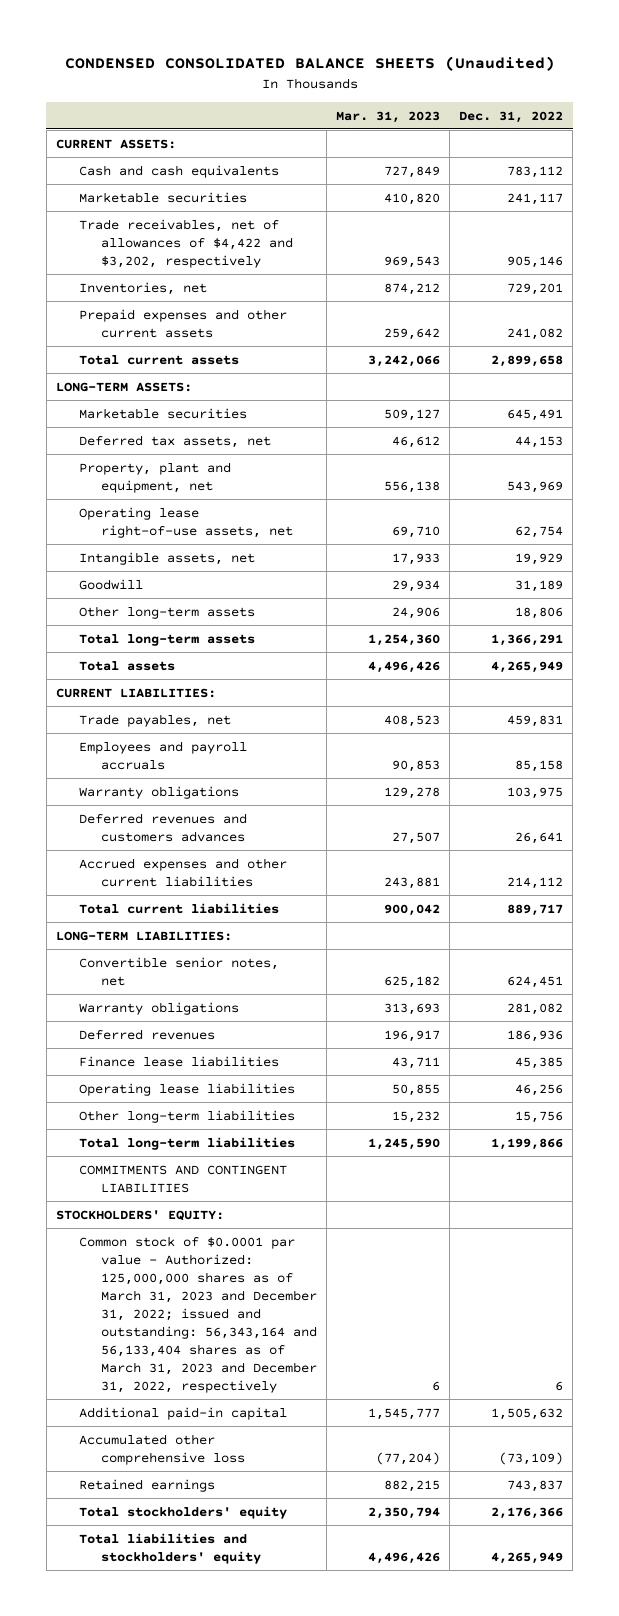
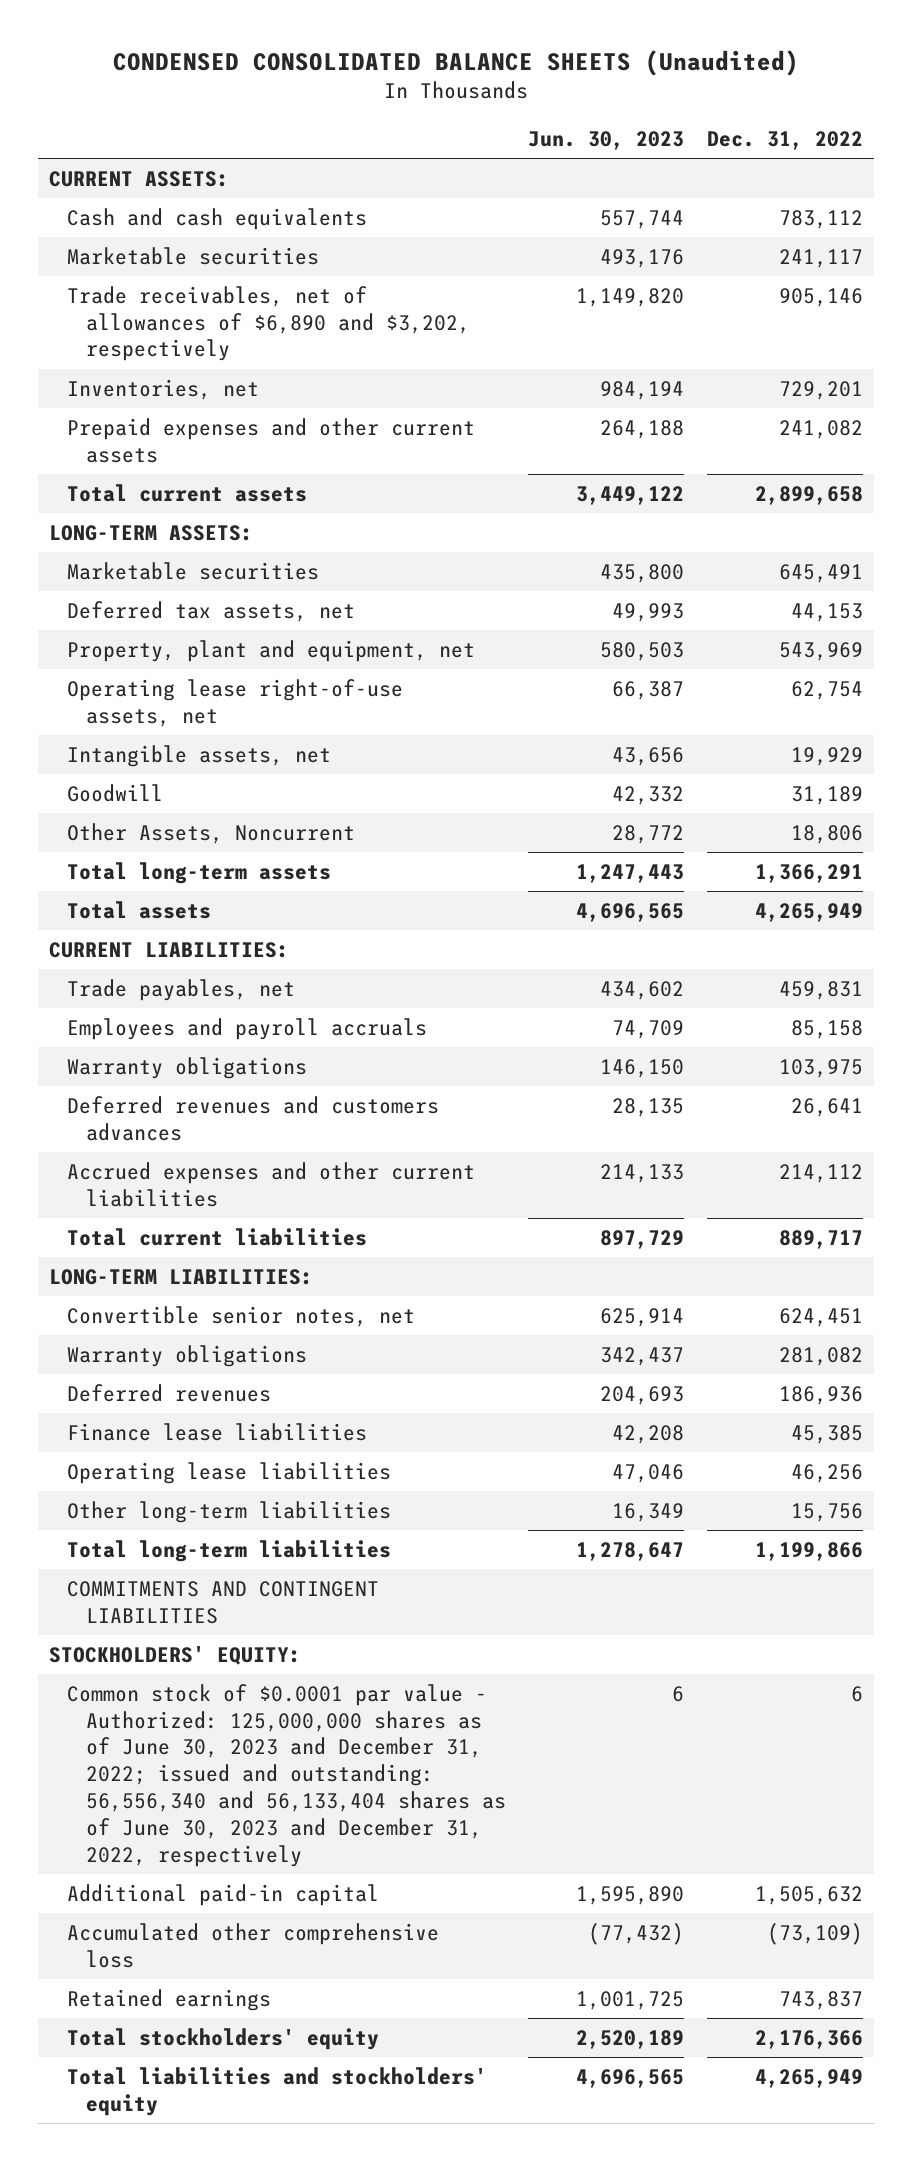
[336,110,441,123] Mar. 31, 2023 -> none
none -> [528,131,685,151] Jun. 30, 2023
[78,218,294,268] Trade receivables, net of allowances of $4,422 and $3,202, respectively -> [67,285,471,362] Trade receivables, net of allowances of $6,890 and $3,202, respectively
[78,605,255,619] Other long-term assets -> [67,822,356,844] Other Assets, Noncurrent
[78,1235,318,1393] Common stock of $0.0001 par value - Authorized: 125,000,000 shares as of March 31, 2023 and December 31, 2022; issued and outstanding: 56,343,164 and 56,133,404 shares as of March 31, 2023 and December 31, 2022, respectively -> [67,1683,507,1867] Common stock of $0.0001 par value - Authorized: 125,000,000 shares as of June 30, 2023 and December 31, 2022; issued and outstanding: 56,556,340 and 56,133,404 shares as of June 30, 2023 and December 31, 2022, respectively

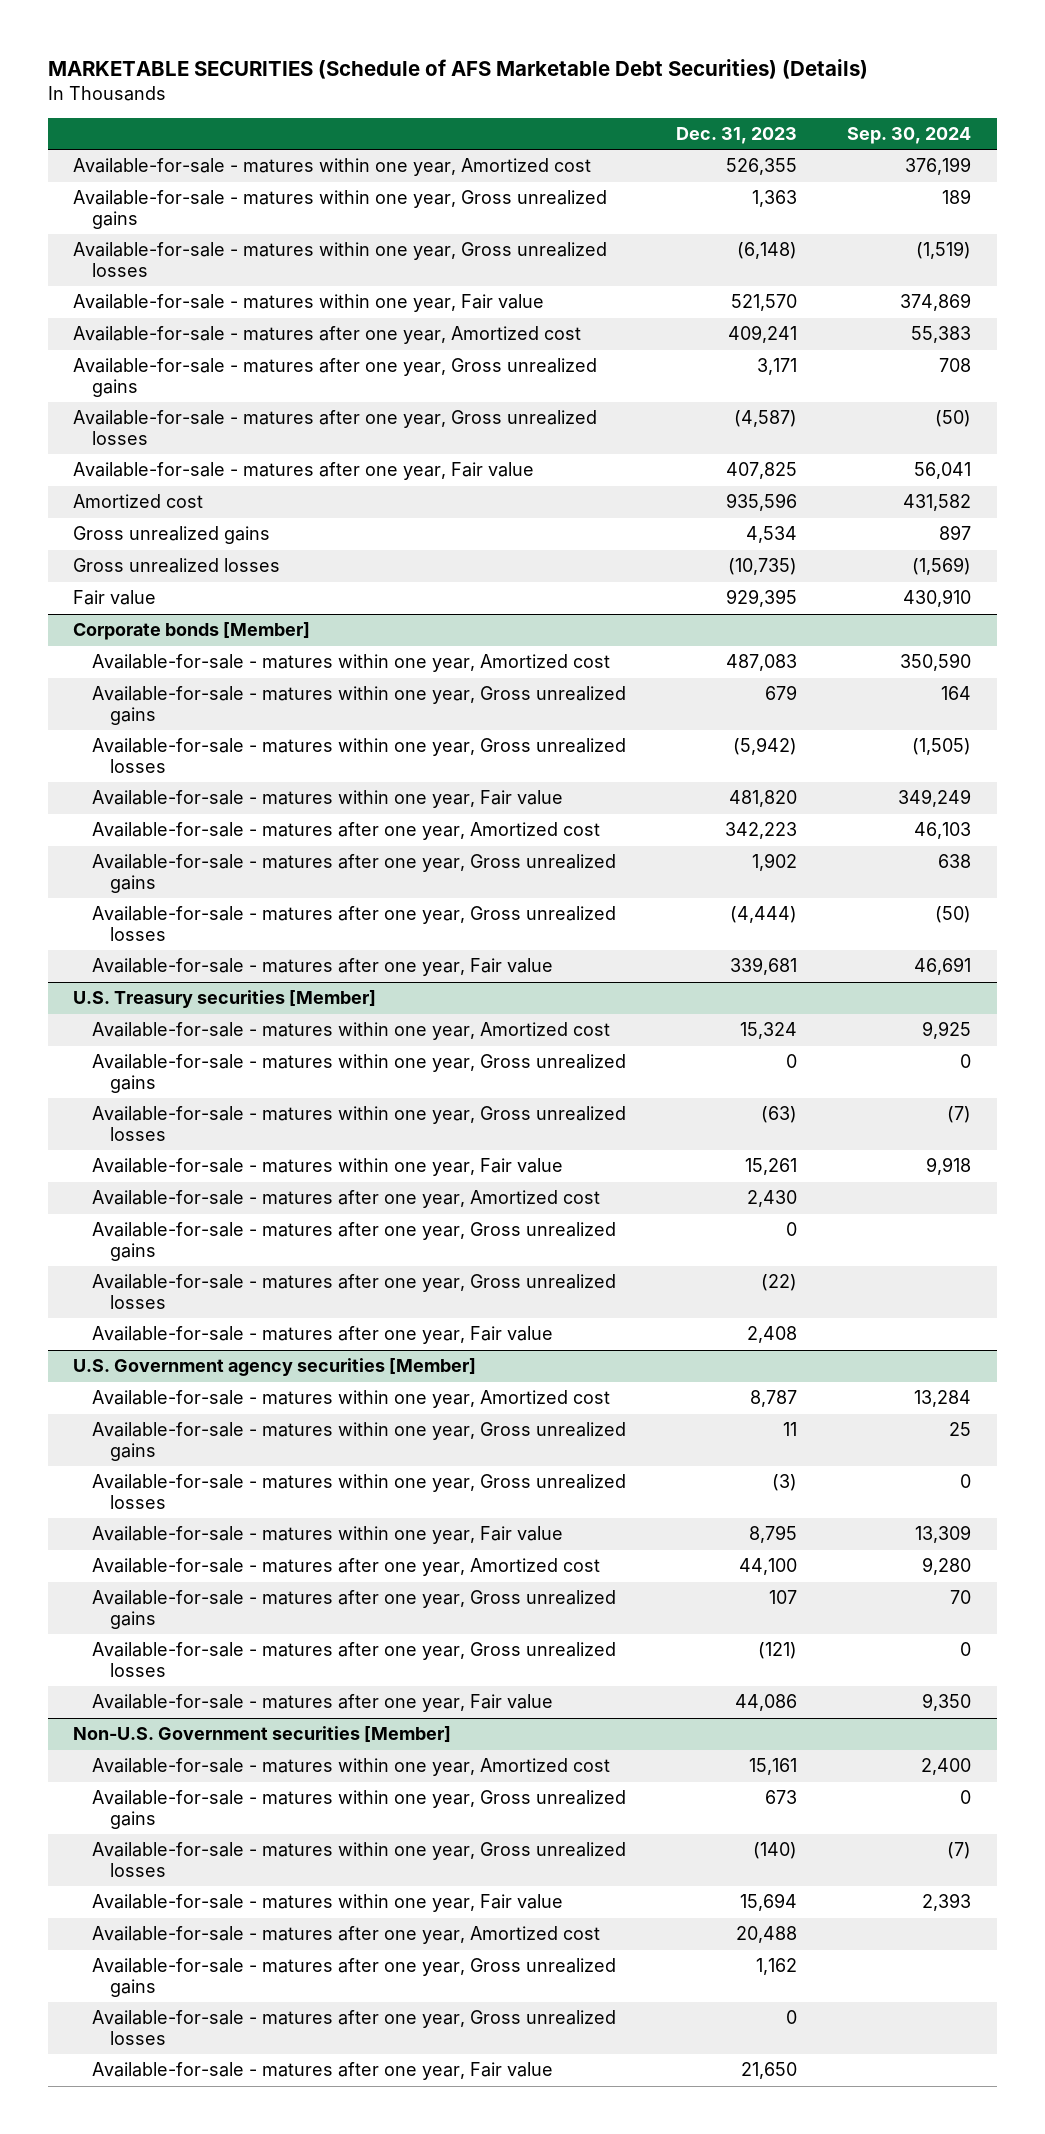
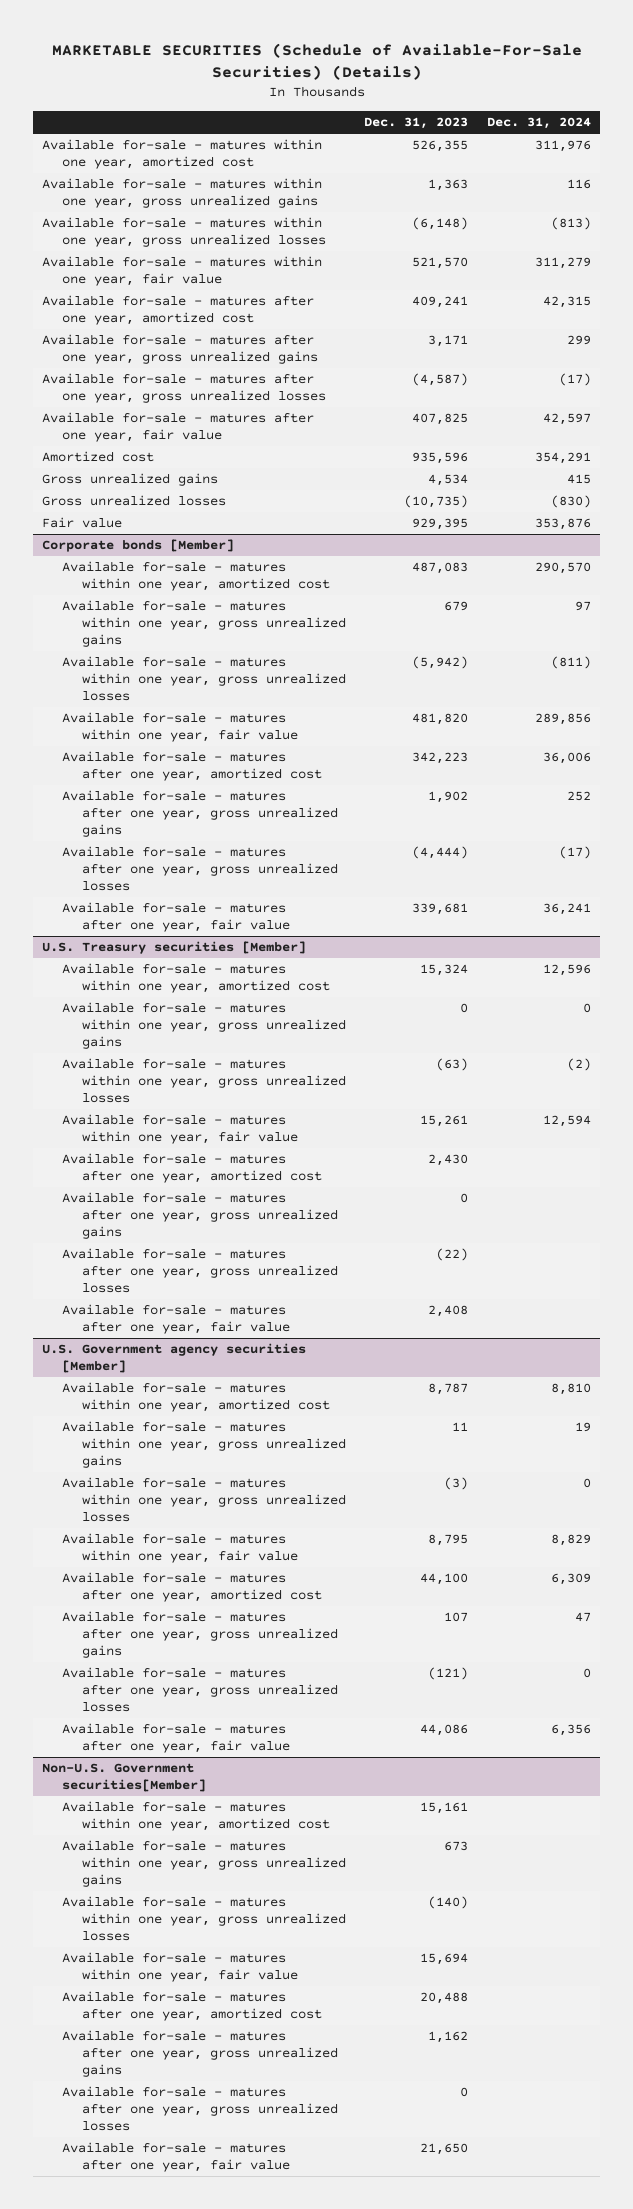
[48,58,869,79] MARKETABLE SECURITIES (Schedule of AFS Marketable Debt Securities) (Details) -> [51,43,582,81] MARKETABLE SECURITIES (Schedule of Available-For-Sale Securities) (Details)
[847,126,972,144] Sep. 30, 2024 -> none
none -> [486,116,591,129] Dec. 31, 2024
[73,158,592,177] Available-for-sale - matures within one year, Amortized cost -> [42,139,323,170] Available for-sale - matures within one year, amortized cost
[73,190,608,230] Available-for-sale - matures within one year, Gross unrealized gains -> [42,178,323,209] Available for-sale - matures within one year, gross unrealized gains
[73,242,608,278] Available-for-sale - matures within one year, Gross unrealized losses -> [42,217,327,248] Available for-sale - matures within one year, gross unrealized losses
[73,294,545,313] Available-for-sale - matures within one year, Fair value -> [42,256,323,287] Available for-sale - matures within one year, fair value
[73,326,582,345] Available-for-sale - matures after one year, Amortized cost -> [42,295,315,326] Available for-sale - matures after one year, amortized cost
[73,358,598,398] Available-for-sale - matures after one year, Gross unrealized gains -> [42,334,319,365] Available for-sale - matures after one year, gross unrealized gains
[73,410,598,446] Available-for-sale - matures after one year, Gross unrealized losses -> [42,373,327,404] Available for-sale - matures after one year, gross unrealized losses
[73,462,535,481] Available-for-sale - matures after one year, Fair value -> [42,412,315,443] Available for-sale - matures after one year, fair value
[91,654,610,673] Available-for-sale - matures within one year, Amortized cost -> [62,561,330,592] Available for-sale - matures within one year, amortized cost
[91,686,626,726] Available-for-sale - matures within one year, Gross unrealized gains -> [62,600,346,648] Available for-sale - matures within one year, gross unrealized gains
[91,738,626,774] Available-for-sale - matures within one year, Gross unrealized losses -> [62,656,346,702] Available for-sale - matures within one year, gross unrealized losses
[91,790,563,809] Available-for-sale - matures within one year, Fair value -> [62,712,298,743] Available for-sale - matures within one year, fair value
[91,822,600,841] Available-for-sale - matures after one year, Amortized cost -> [62,751,322,782] Available for-sale - matures after one year, amortized cost
[91,854,616,894] Available-for-sale - matures after one year, Gross unrealized gains -> [62,790,338,838] Available for-sale - matures after one year, gross unrealized gains
[91,906,616,942] Available-for-sale - matures after one year, Gross unrealized losses -> [62,846,338,892] Available for-sale - matures after one year, gross unrealized losses
[91,958,553,977] Available-for-sale - matures after one year, Fair value -> [62,902,290,933] Available for-sale - matures after one year, fair value
[91,1022,610,1041] Available-for-sale - matures within one year, Amortized cost -> [62,963,330,994] Available for-sale - matures within one year, amortized cost
[91,1054,626,1094] Available-for-sale - matures within one year, Gross unrealized gains -> [62,1002,346,1050] Available for-sale - matures within one year, gross unrealized gains
[91,1106,626,1142] Available-for-sale - matures within one year, Gross unrealized losses -> [62,1058,346,1104] Available for-sale - matures within one year, gross unrealized losses
[91,1158,563,1177] Available-for-sale - matures within one year, Fair value -> [62,1114,298,1145] Available for-sale - matures within one year, fair value
[91,1190,600,1209] Available-for-sale - matures after one year, Amortized cost -> [62,1153,322,1184] Available for-sale - matures after one year, amortized cost
[91,1222,616,1262] Available-for-sale - matures after one year, Gross unrealized gains -> [62,1192,338,1240] Available for-sale - matures after one year, gross unrealized gains
[91,1274,616,1310] Available-for-sale - matures after one year, Gross unrealized losses -> [62,1248,338,1294] Available for-sale - matures after one year, gross unrealized losses
[91,1326,553,1345] Available-for-sale - matures after one year, Fair value -> [62,1304,290,1335] Available for-sale - matures after one year, fair value
[91,1390,610,1409] Available-for-sale - matures within one year, Amortized cost -> [62,1382,330,1413] Available for-sale - matures within one year, amortized cost
[91,1422,626,1462] Available-for-sale - matures within one year, Gross unrealized gains -> [62,1421,346,1469] Available for-sale - matures within one year, gross unrealized gains
[91,1474,626,1510] Available-for-sale - matures within one year, Gross unrealized losses -> [62,1477,346,1523] Available for-sale - matures within one year, gross unrealized losses
[91,1526,563,1545] Available-for-sale - matures within one year, Fair value -> [62,1533,298,1564] Available for-sale - matures within one year, fair value
[91,1558,600,1577] Available-for-sale - matures after one year, Amortized cost -> [62,1572,322,1603] Available for-sale - matures after one year, amortized cost
[91,1590,616,1630] Available-for-sale - matures after one year, Gross unrealized gains -> [62,1611,338,1659] Available for-sale - matures after one year, gross unrealized gains
[91,1642,616,1678] Available-for-sale - matures after one year, Gross unrealized losses -> [62,1667,338,1713] Available for-sale - matures after one year, gross unrealized losses
[91,1694,553,1713] Available-for-sale - matures after one year, Fair value -> [62,1723,290,1754] Available for-sale - matures after one year, fair value
[73,1726,452,1744] Non-U.S. Government securities [Member] -> [42,1763,207,1793] Non-U.S. Government securities[Member]
[91,1758,610,1777] Available-for-sale - matures within one year, Amortized cost -> [62,1801,330,1832] Available for-sale - matures within one year, amortized cost
[91,1790,626,1830] Available-for-sale - matures within one year, Gross unrealized gains -> [62,1840,346,1888] Available for-sale - matures within one year, gross unrealized gains
[91,1842,626,1878] Available-for-sale - matures within one year, Gross unrealized losses -> [62,1896,346,1942] Available for-sale - matures within one year, gross unrealized losses
[91,1894,563,1913] Available-for-sale - matures within one year, Fair value -> [62,1952,298,1983] Available for-sale - matures within one year, fair value
[91,1926,600,1945] Available-for-sale - matures after one year, Amortized cost -> [62,1991,322,2022] Available for-sale - matures after one year, amortized cost
[91,1958,616,1998] Available-for-sale - matures after one year, Gross unrealized gains -> [62,2030,338,2078] Available for-sale - matures after one year, gross unrealized gains
[91,2010,616,2046] Available-for-sale - matures after one year, Gross unrealized losses -> [62,2086,338,2132] Available for-sale - matures after one year, gross unrealized losses
[91,2062,553,2081] Available-for-sale - matures after one year, Fair value -> [62,2142,290,2173] Available for-sale - matures after one year, fair value

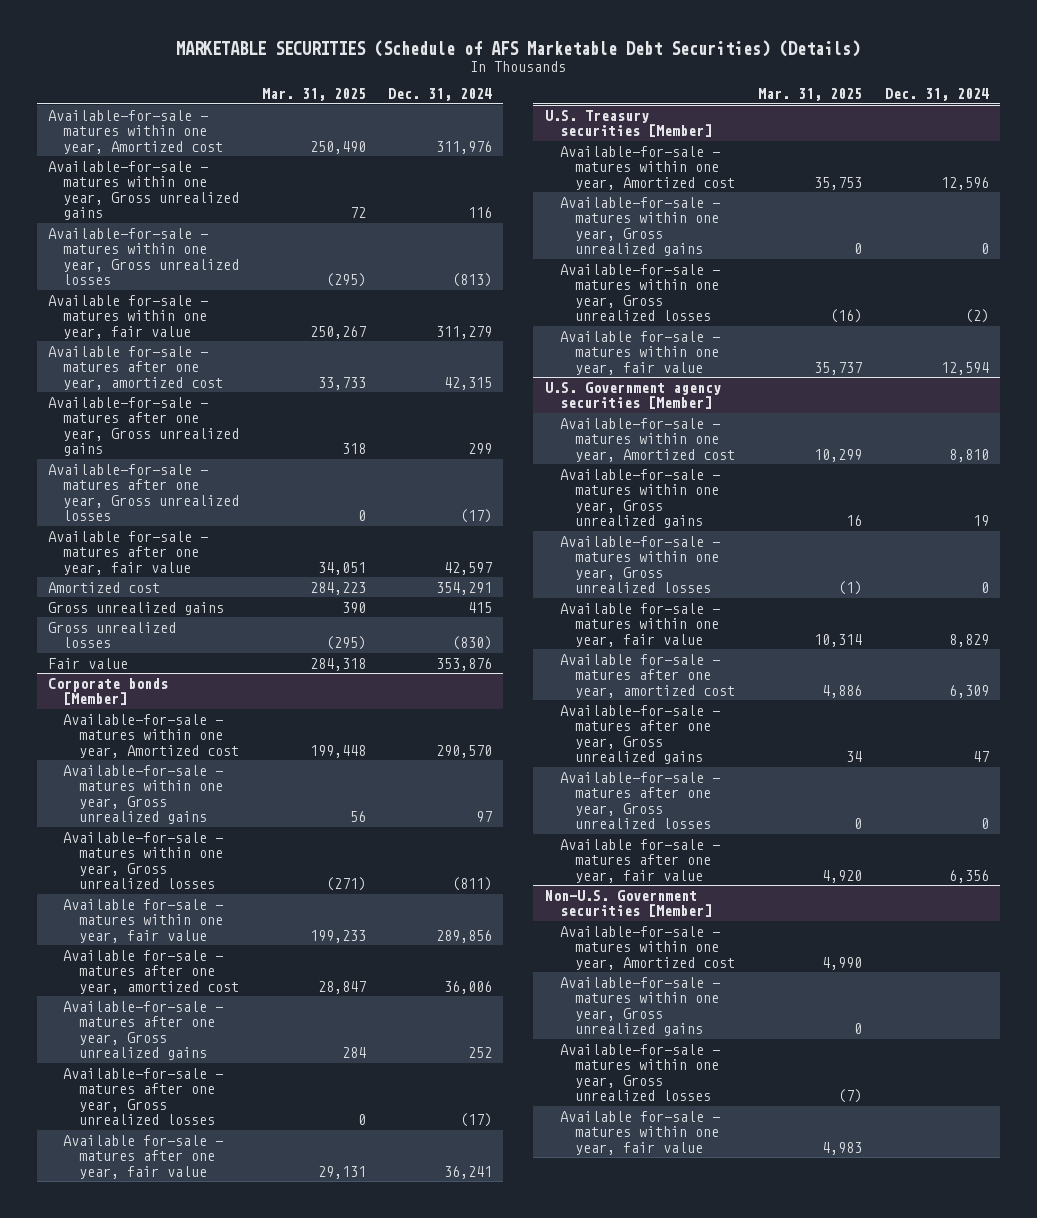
[51,43,582,81] MARKETABLE SECURITIES (Schedule of Available-For-Sale Securities) (Details) -> [176,40,861,58] MARKETABLE SECURITIES (Schedule of AFS Marketable Debt Securities) (Details)
[364,116,469,129] Dec. 31, 2023 -> none
none -> [261,88,366,102] Mar. 31, 2025
[42,139,323,170] Available for-sale - matures within one year, amortized cost -> [47,109,224,154] Available-for-sale - matures within one year, Amortized cost
[42,178,323,209] Available for-sale - matures within one year, gross unrealized gains -> [47,160,240,221] Available-for-sale - matures within one year, Gross unrealized gains
[42,217,327,248] Available for-sale - matures within one year, gross unrealized losses -> [47,227,240,286] Available-for-sale - matures within one year, Gross unrealized losses
[42,334,319,365] Available for-sale - matures after one year, gross unrealized gains -> [47,396,240,457] Available-for-sale - matures after one year, Gross unrealized gains
[42,373,327,404] Available for-sale - matures after one year, gross unrealized losses -> [47,463,240,522] Available-for-sale - matures after one year, Gross unrealized losses
[62,561,330,592] Available for-sale - matures within one year, amortized cost -> [63,713,239,758] Available-for-sale - matures within one year, Amortized cost
[62,600,346,648] Available for-sale - matures within one year, gross unrealized gains -> [63,764,224,825] Available-for-sale - matures within one year, Gross unrealized gains
[62,656,346,702] Available for-sale - matures within one year, gross unrealized losses -> [63,831,224,890] Available-for-sale - matures within one year, Gross unrealized losses
[62,790,338,838] Available for-sale - matures after one year, gross unrealized gains -> [63,1000,224,1061] Available-for-sale - matures after one year, Gross unrealized gains
[62,846,338,892] Available for-sale - matures after one year, gross unrealized losses -> [63,1067,224,1126] Available-for-sale - matures after one year, Gross unrealized losses
[62,963,330,994] Available for-sale - matures within one year, amortized cost -> [559,145,736,190] Available-for-sale - matures within one year, Amortized cost
[62,1002,346,1050] Available for-sale - matures within one year, gross unrealized gains -> [559,196,720,257] Available-for-sale - matures within one year, Gross unrealized gains
[62,1058,346,1104] Available for-sale - matures within one year, gross unrealized losses -> [559,263,720,322] Available-for-sale - matures within one year, Gross unrealized losses
[62,1153,322,1184] Available for-sale - matures after one year, amortized cost -> none
[62,1192,338,1240] Available for-sale - matures after one year, gross unrealized gains -> none
[62,1248,338,1294] Available for-sale - matures after one year, gross unrealized losses -> none
[62,1304,290,1335] Available for-sale - matures after one year, fair value -> none
[62,1382,330,1413] Available for-sale - matures within one year, amortized cost -> [559,417,736,462] Available-for-sale - matures within one year, Amortized cost
[62,1421,346,1469] Available for-sale - matures within one year, gross unrealized gains -> [559,468,720,529] Available-for-sale - matures within one year, Gross unrealized gains
[62,1477,346,1523] Available for-sale - matures within one year, gross unrealized losses -> [559,535,720,594] Available-for-sale - matures within one year, Gross unrealized losses
[62,1611,338,1659] Available for-sale - matures after one year, gross unrealized gains -> [559,704,720,765] Available-for-sale - matures after one year, Gross unrealized gains
[62,1667,338,1713] Available for-sale - matures after one year, gross unrealized losses -> [559,771,720,830] Available-for-sale - matures after one year, Gross unrealized losses
[42,1763,207,1793] Non-U.S. Government securities[Member] -> [544,889,712,918] Non-U.S. Government securities [Member]
[62,1801,330,1832] Available for-sale - matures within one year, amortized cost -> [559,925,736,970] Available-for-sale - matures within one year, Amortized cost
[62,1840,346,1888] Available for-sale - matures within one year, gross unrealized gains -> [559,976,720,1037] Available-for-sale - matures within one year, Gross unrealized gains
[62,1896,346,1942] Available for-sale - matures within one year, gross unrealized losses -> [559,1043,720,1102] Available-for-sale - matures within one year, Gross unrealized losses
[62,1991,322,2022] Available for-sale - matures after one year, amortized cost -> none
[62,2030,338,2078] Available for-sale - matures after one year, gross unrealized gains -> none
[62,2086,338,2132] Available for-sale - matures after one year, gross unrealized losses -> none
[62,2142,290,2173] Available for-sale - matures after one year, fair value -> none

